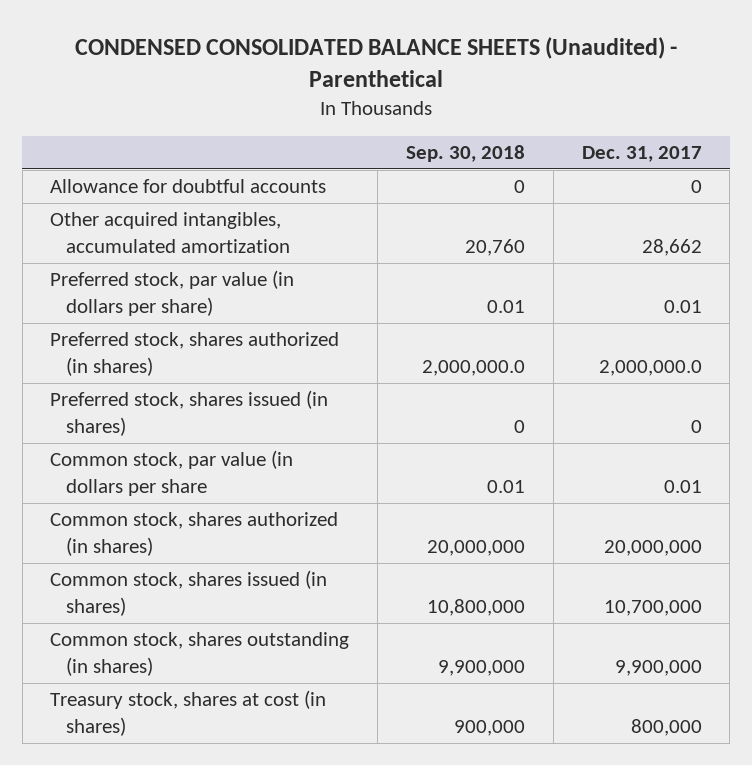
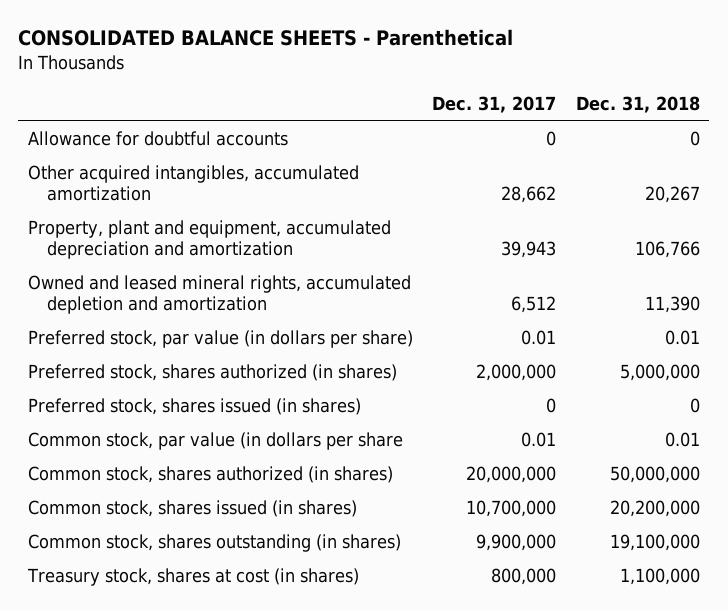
[74,36,677,87] CONDENSED CONSOLIDATED BALANCE SHEETS (Unaudited) - Parenthetical -> [18,29,514,47] CONSOLIDATED BALANCE SHEETS - Parenthetical
[405,145,525,163] Sep. 30, 2018 -> none
none -> [575,95,700,113] Dec. 31, 2018
none -> [28,220,392,259] Property, plant and equipment, accumulated depreciation and amortization
none -> [28,275,412,314] Owned and leased mineral rights, accumulated depletion and amortization
[598,359,702,376] 2,000,000.0 -> [476,364,557,382] 2,000,000

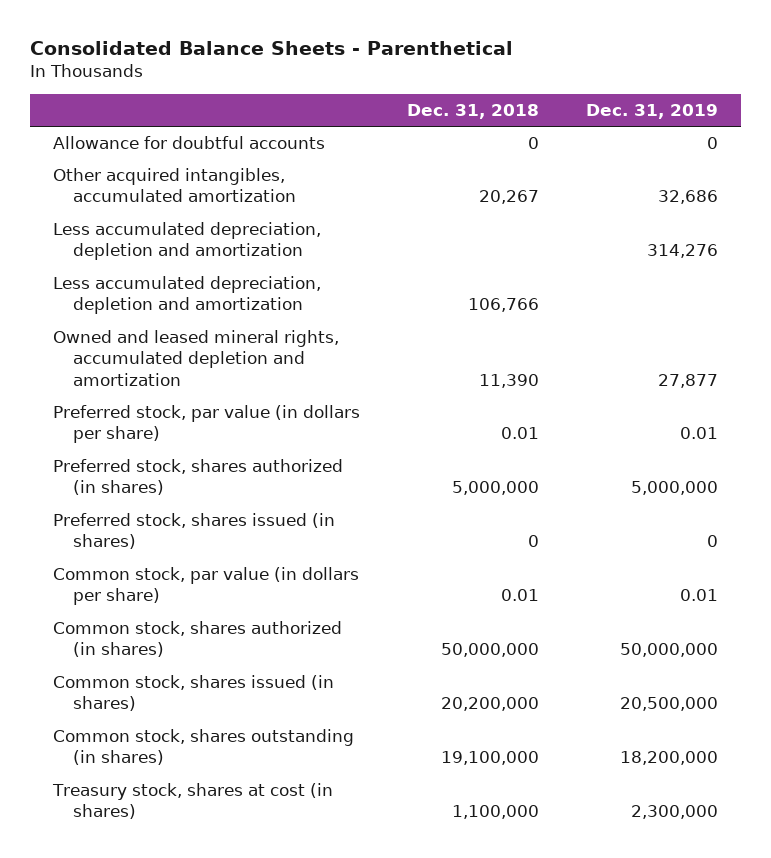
[18,29,514,47] CONSOLIDATED BALANCE SHEETS - Parenthetical -> [29,41,513,56] Consolidated Balance Sheets - Parenthetical
[432,95,557,113] Dec. 31, 2017 -> none
none -> [585,103,718,119] Dec. 31, 2019
none -> [53,222,322,261] Less accumulated depreciation, depletion and amortization
[28,220,392,259] Property, plant and equipment, accumulated depreciation and amortization -> [53,276,322,315] Less accumulated depreciation, depletion and amortization
[28,432,404,451] Common stock, par value (in dollars per share -> [53,567,360,606] Common stock, par value (in dollars per share)

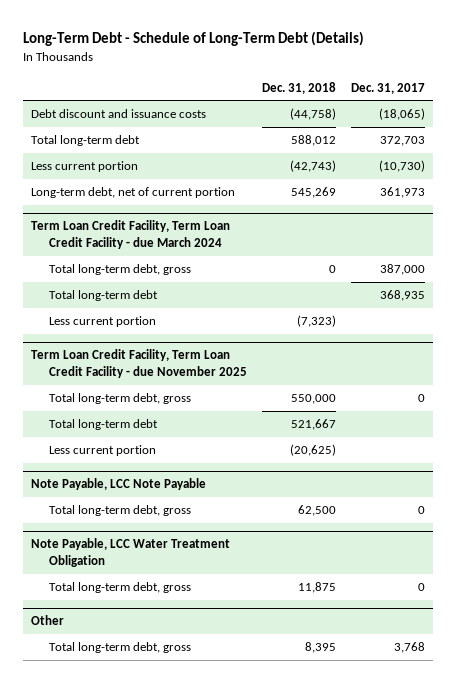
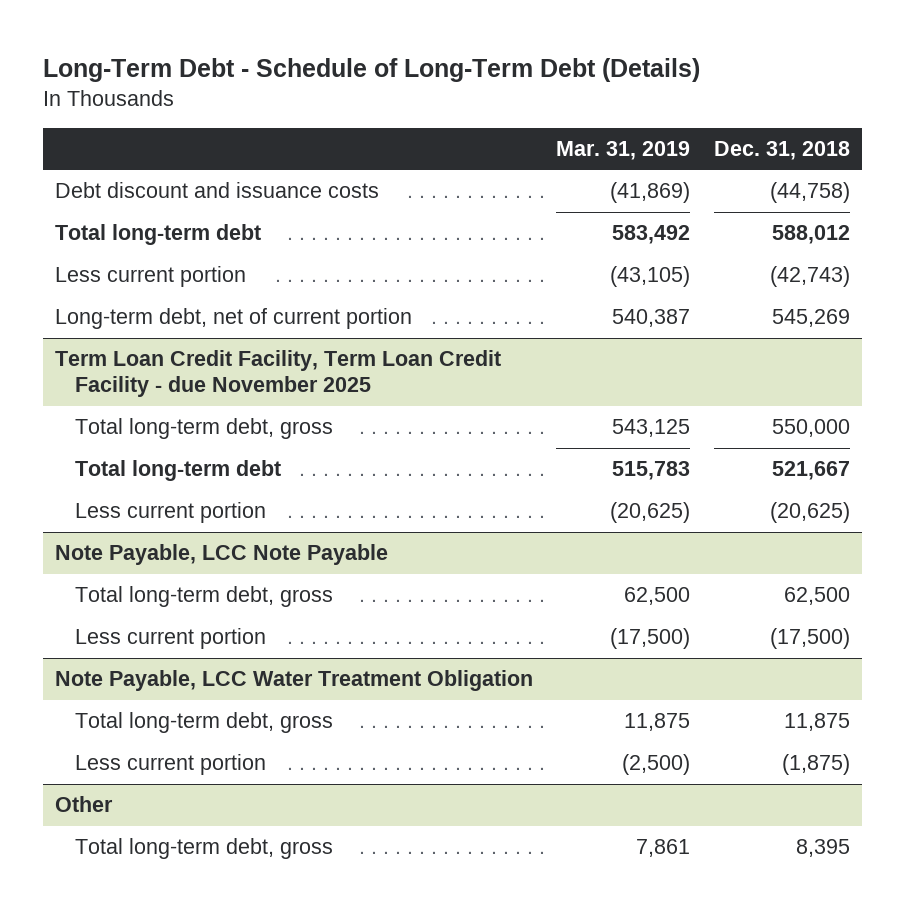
[351,82,426,94] Dec. 31, 2017 -> none
none -> [556,140,691,160] Mar. 31, 2019
[30,220,230,250] Term Loan Credit Facility, Term Loan Credit Facility - due March 2024 -> none
[48,264,191,276] Total long-term debt, gross -> none
[48,290,158,302] Total long-term debt -> none
[48,316,156,328] Less current portion -> none
none -> [74,628,266,650] Less current portion
none -> [74,754,266,776] Less current portion

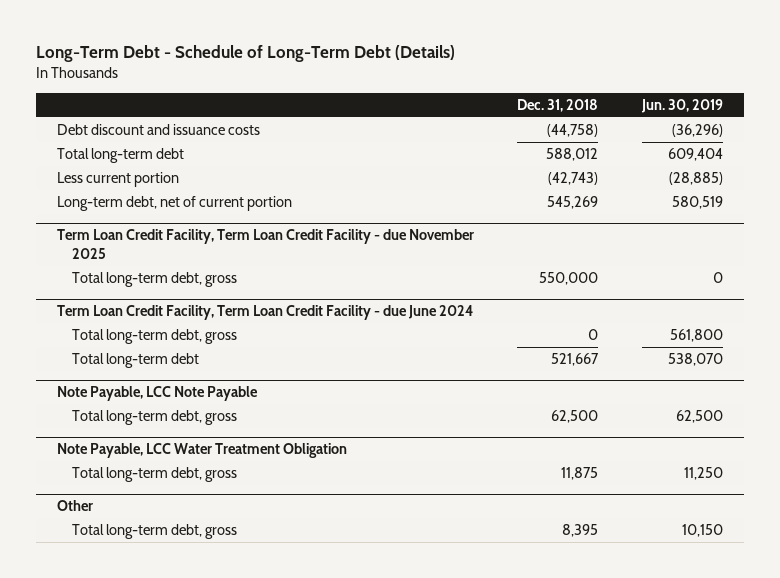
[556,140,691,160] Mar. 31, 2019 -> none
none -> [640,98,723,113] Jun. 30, 2019
none -> [57,305,474,321] Term Loan Credit Facility, Term Loan Credit Facility - due June 2024
none -> [72,328,238,344] Total long-term debt, gross
[74,502,266,524] Less current portion -> none
[74,628,266,650] Less current portion -> none
[74,754,266,776] Less current portion -> none

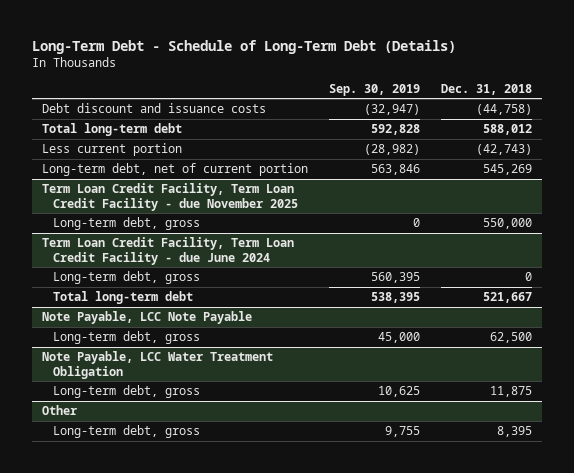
[640,98,723,113] Jun. 30, 2019 -> none
none -> [328,83,420,96] Sep. 30, 2019
[72,271,238,287] Total long-term debt, gross -> [53,217,201,231] Long-term debt, gross
[72,328,238,344] Total long-term debt, gross -> [53,271,201,285] Long-term debt, gross
[72,409,238,425] Total long-term debt, gross -> [53,331,201,345] Long-term debt, gross
[72,466,238,482] Total long-term debt, gross -> [53,385,201,399] Long-term debt, gross
[72,523,238,539] Total long-term debt, gross -> [53,425,201,439] Long-term debt, gross

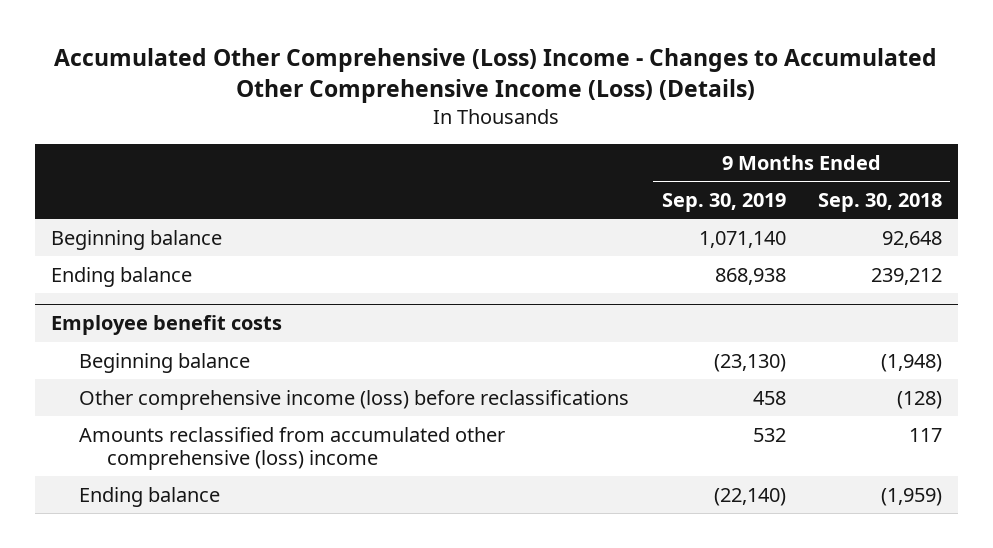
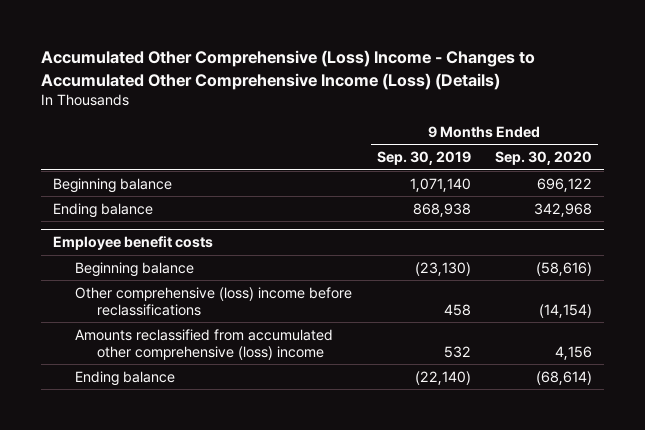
[817,192,942,212] Sep. 30, 2018 -> none
none -> [494,151,592,166] Sep. 30, 2020
[79,389,630,410] Other comprehensive income (loss) before reclassifications -> [75,286,353,316] Other comprehensive (loss) income before reclassifications

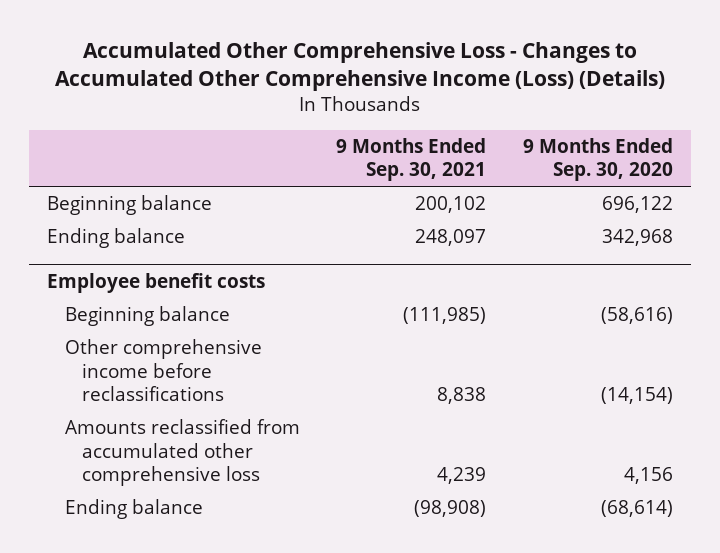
[41,50,536,90] Accumulated Other Comprehensive (Loss) Income - Changes to Accumulated Other Comprehensive Income (Loss) (Details) -> [55,41,666,92] Accumulated Other Comprehensive Loss - Changes to Accumulated Other Comprehensive Income (Loss) (Details)
[376,151,471,166] Sep. 30, 2019 -> none
none -> [336,137,487,182] 9 Months Ended Sep. 30, 2021
[75,286,353,316] Other comprehensive (loss) income before reclassifications -> [64,339,262,402] Other comprehensive income before reclassifications
[75,328,334,360] Amounts reclassified from accumulated other comprehensive (loss) income -> [64,419,300,487] Amounts reclassified from accumulated other comprehensive loss

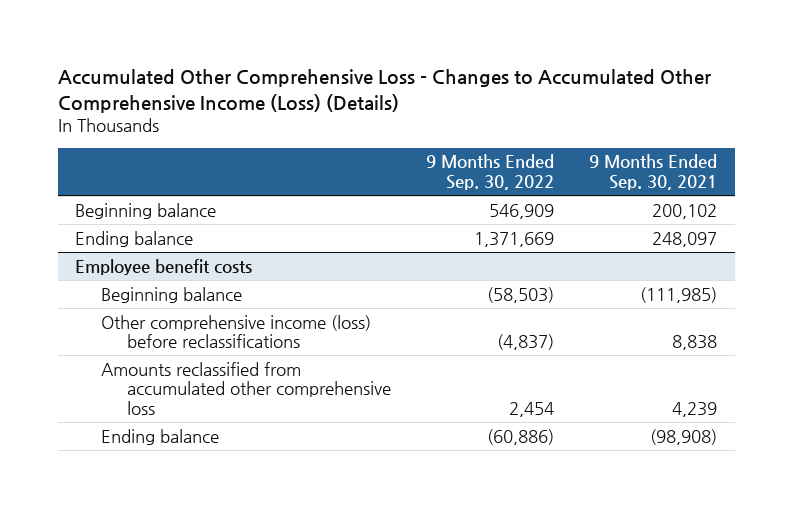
[523,137,674,182] 9 Months Ended Sep. 30, 2020 -> none
none -> [426,154,555,191] 9 Months Ended Sep. 30, 2022
[64,339,262,402] Other comprehensive income before reclassifications -> [101,314,372,349] Other comprehensive income (loss) before reclassifications

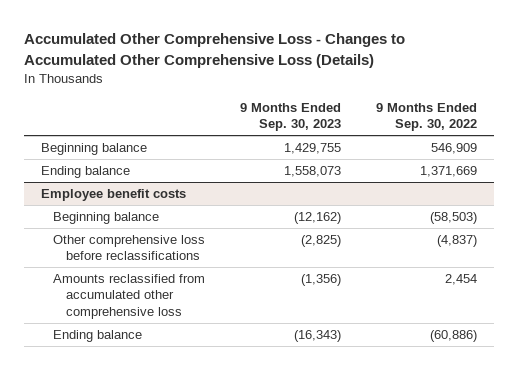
[57,69,711,113] Accumulated Other Comprehensive Loss - Changes to Accumulated Other Comprehensive Income (Loss) (Details) -> [23,33,405,68] Accumulated Other Comprehensive Loss - Changes to Accumulated Other Comprehensive Loss (Details)
[589,154,718,191] 9 Months Ended Sep. 30, 2021 -> none
none -> [240,102,342,132] 9 Months Ended Sep. 30, 2023
[101,314,372,349] Other comprehensive income (loss) before reclassifications -> [53,235,206,261] Other comprehensive loss before reclassifications

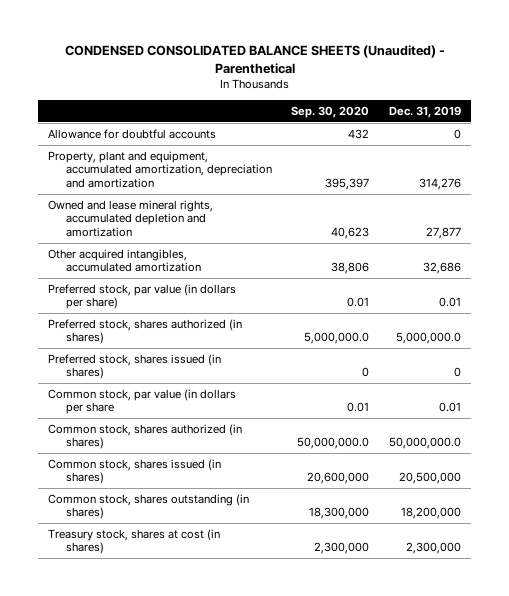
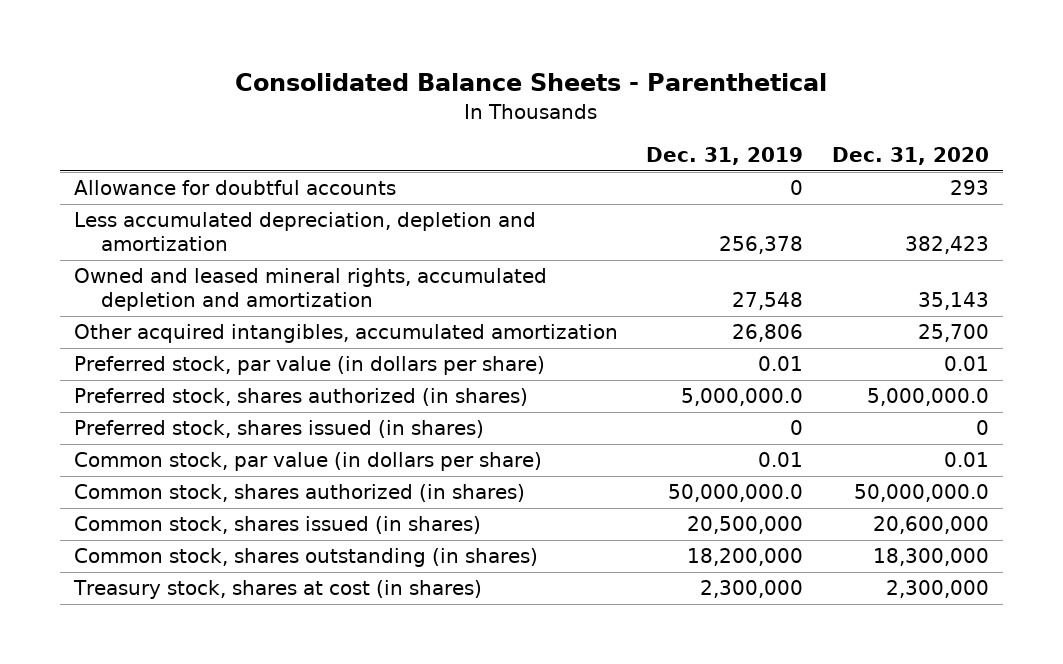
[64,45,445,75] CONDENSED CONSOLIDATED BALANCE SHEETS (Unaudited) - Parenthetical -> [235,73,828,92] Consolidated Balance Sheets - Parenthetical
[291,105,370,118] Sep. 30, 2020 -> none
none -> [831,147,989,166] Dec. 31, 2020
[47,150,272,188] Property, plant and equipment, accumulated amortization, depreciation and amortization -> [74,212,537,252] Less accumulated depreciation, depletion and amortization
[419,177,462,190] 314,276 -> [719,236,804,255] 256,378
[47,199,213,237] Owned and lease mineral rights, accumulated depletion and amortization -> [74,268,548,312] Owned and leased mineral rights, accumulated depletion and amortization
[426,226,462,239] 27,877 -> [732,292,804,311] 27,548
[423,262,462,275] 32,686 -> [732,324,804,343] 26,806
[47,388,236,415] Common stock, par value (in dollars per share -> [74,452,543,472] Common stock, par value (in dollars per share)

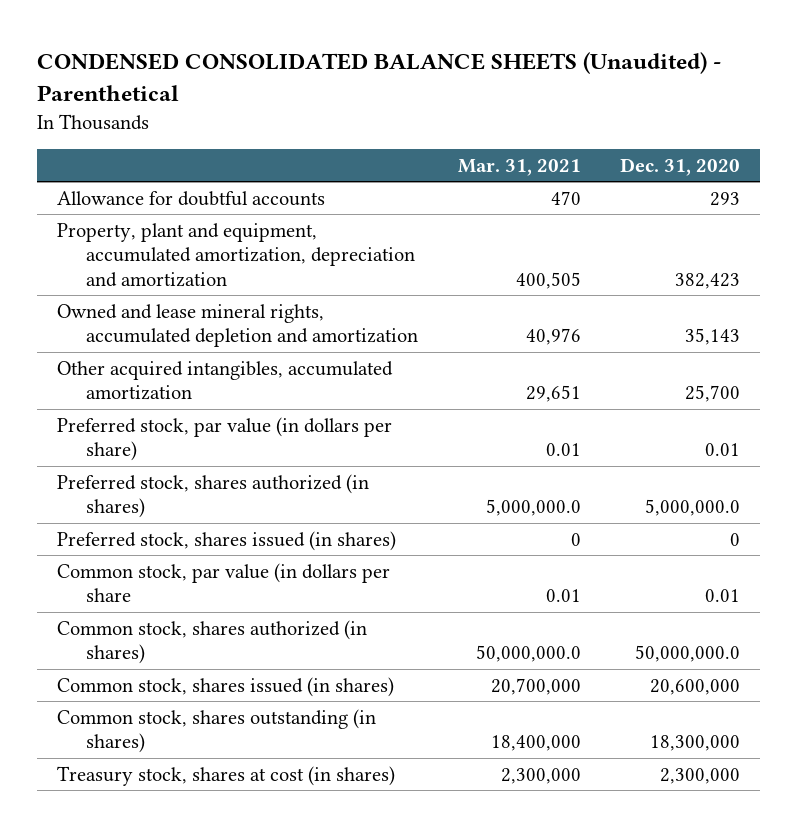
[235,73,828,92] Consolidated Balance Sheets - Parenthetical -> [37,52,722,101] CONDENSED CONSOLIDATED BALANCE SHEETS (Unaudited) - Parenthetical
[646,147,804,166] Dec. 31, 2019 -> none
none -> [457,158,581,176] Mar. 31, 2021
[74,212,537,252] Less accumulated depreciation, depletion and amortization -> [57,222,415,288] Property, plant and equipment, accumulated amortization, depreciation and amortization
[74,268,548,312] Owned and leased mineral rights, accumulated depletion and amortization -> [57,303,418,348] Owned and lease mineral rights, accumulated depletion and amortization
[74,452,543,472] Common stock, par value (in dollars per share) -> [57,562,391,603] Common stock, par value (in dollars per share

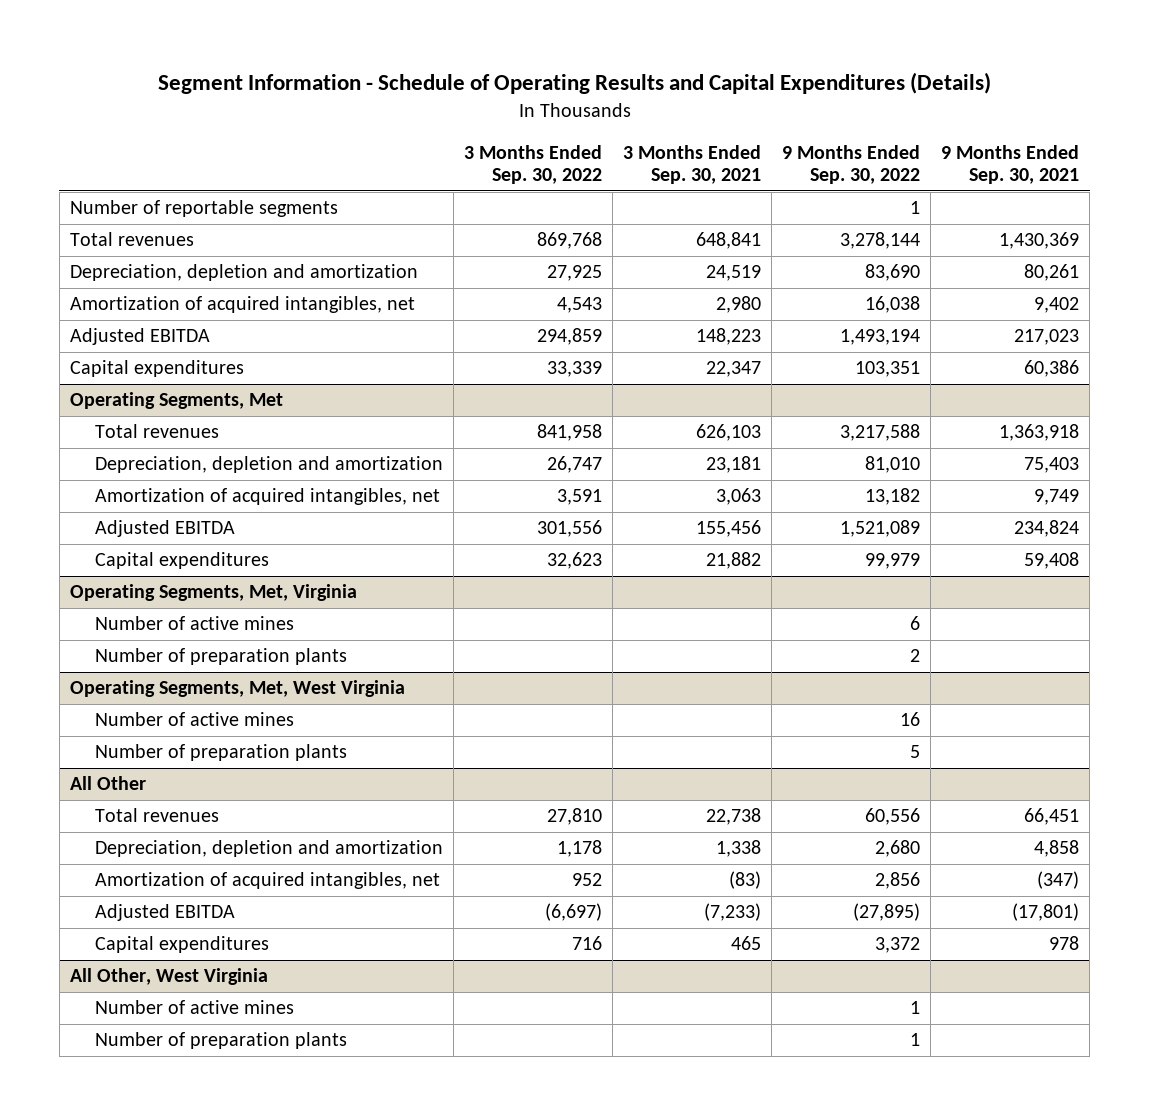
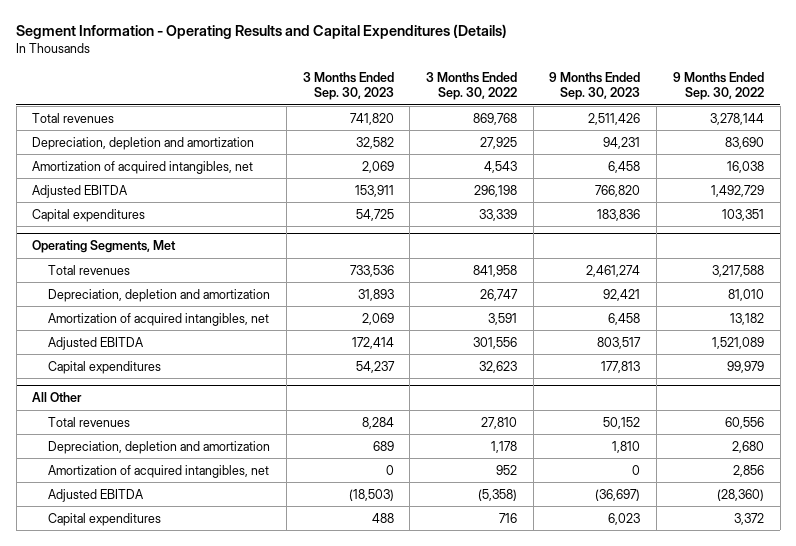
[157,71,991,94] Segment Information - Schedule of Operating Results and Capital Expenditures (Details) -> [16,23,508,39] Segment Information - Operating Results and Capital Expenditures (Details)
[623,144,762,185] 3 Months Ended Sep. 30, 2021 -> none
[941,144,1080,185] 9 Months Ended Sep. 30, 2021 -> none
none -> [302,72,394,101] 3 Months Ended Sep. 30, 2023
none -> [549,72,641,101] 9 Months Ended Sep. 30, 2023
[69,200,338,218] Number of reportable segments -> none
[537,328,603,346] 294,859 -> [474,184,518,197] 296,198
[840,329,921,346] 1,493,194 -> [710,184,764,197] 1,492,729
[69,584,357,602] Operating Segments, Met, Virginia -> none
[95,616,295,631] Number of active mines -> none
[95,648,348,666] Number of preparation plants -> none
[69,680,405,698] Operating Segments, Met, West Virginia -> none
[95,712,295,727] Number of active mines -> none
[95,744,348,762] Number of preparation plants -> none
[545,903,603,922] (6,697) -> [478,488,518,501] (5,358)
[853,903,921,922] (27,895) -> [716,488,764,501] (28,360)
[69,968,268,986] All Other, West Virginia -> none
[95,1000,295,1015] Number of active mines -> none
[95,1032,348,1050] Number of preparation plants -> none

